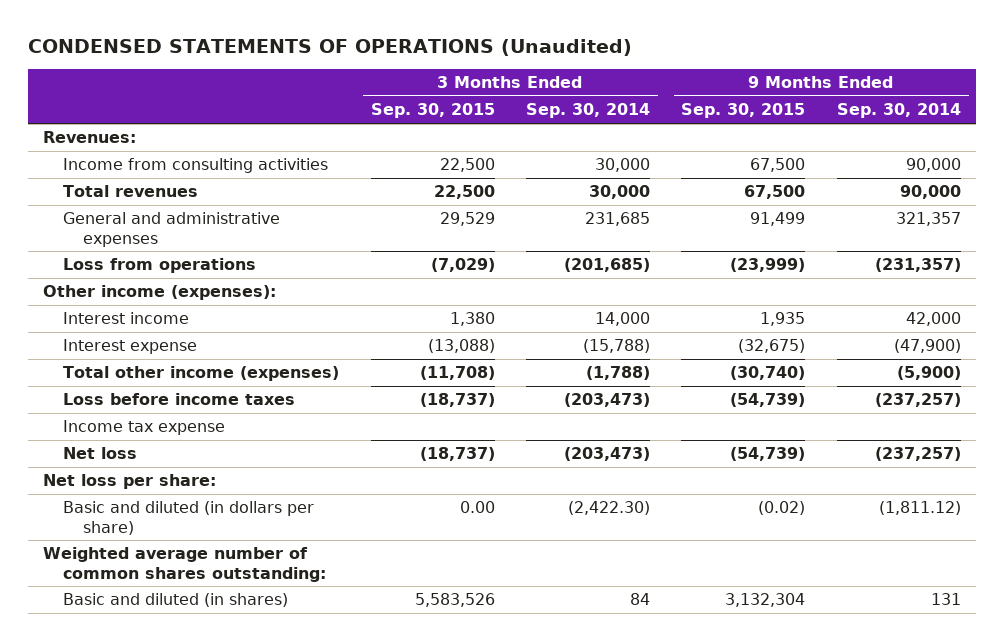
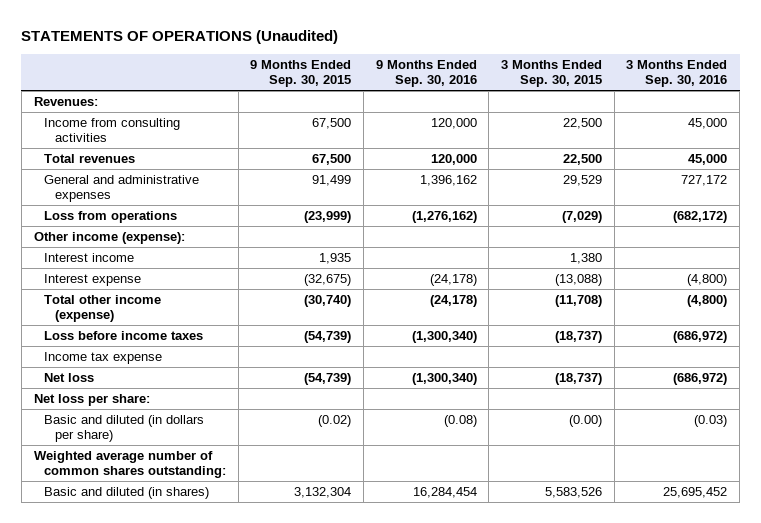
[27,38,632,56] CONDENSED STATEMENTS OF OPERATIONS (Unaudited) -> [21,30,339,45] STATEMENTS OF OPERATIONS (Unaudited)
[526,103,651,119] Sep. 30, 2014 -> none
[836,103,961,119] Sep. 30, 2014 -> none
none -> [375,59,477,88] 9 Months Ended Sep. 30, 2016
none -> [626,59,728,88] 3 Months Ended Sep. 30, 2016
[43,285,277,301] Other income (expenses): -> [33,231,185,244] Other income (expense):
[63,366,340,382] Total other income (expenses) -> [44,294,162,323] Total other income (expense)
[459,501,495,514] 0.00 -> [569,414,603,427] (0.00)

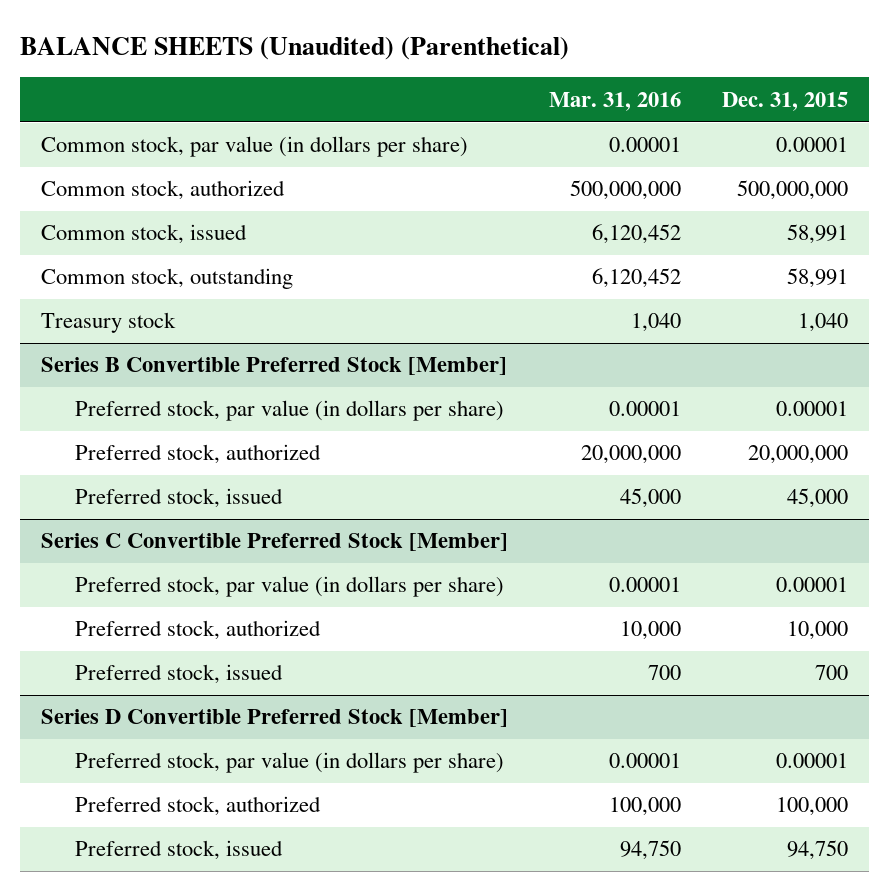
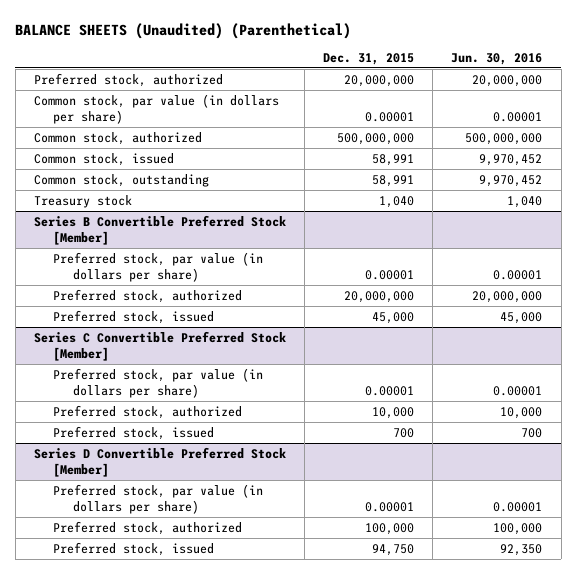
[548,91,681,111] Mar. 31, 2016 -> none
none -> [451,53,543,66] Jun. 30, 2016
none -> [33,72,223,87] Preferred stock, authorized

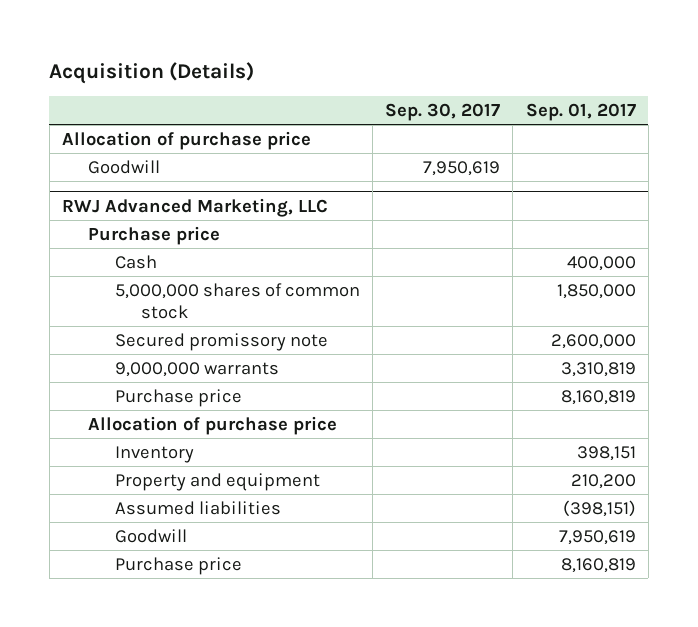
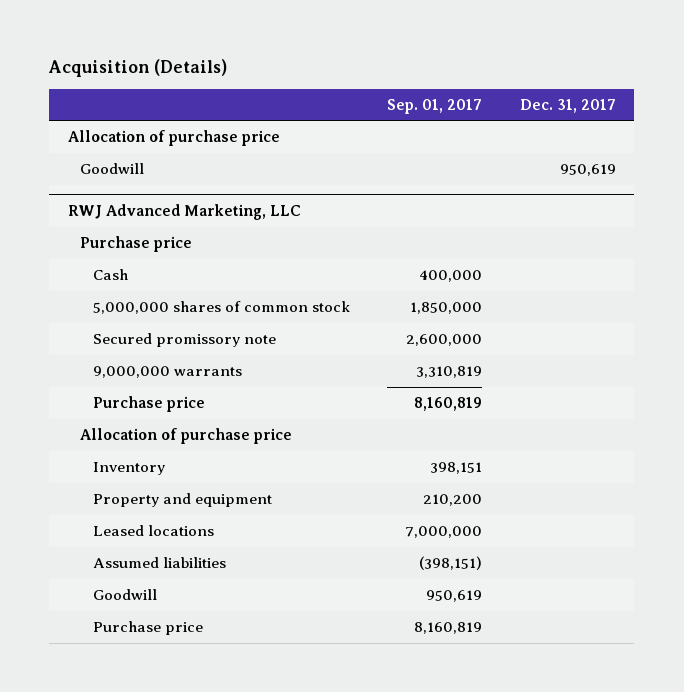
[385,103,501,122] Sep. 30, 2017 -> none
none -> [519,98,616,113] Dec. 31, 2017
none -> [92,525,214,537] Leased locations
[558,529,636,545] 7,950,619 -> [426,590,483,603] 950,619

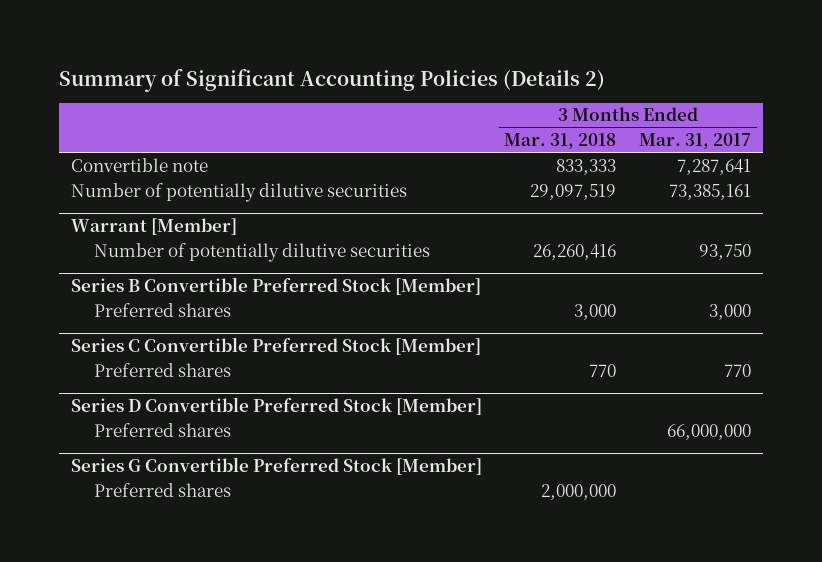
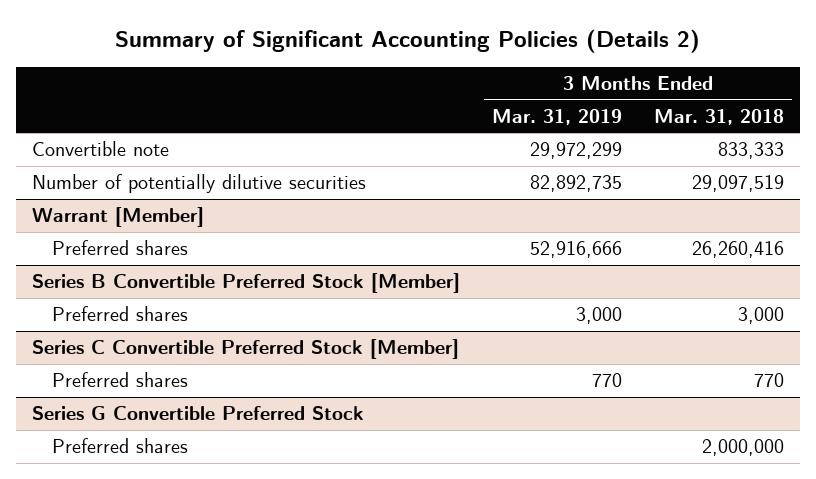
[639,133,752,150] Mar. 31, 2017 -> none
none -> [492,108,623,125] Mar. 31, 2019
[94,242,431,262] Number of potentially dilutive securities -> [51,240,188,256] Preferred shares
[70,396,482,415] Series D Convertible Preferred Stock [Member] -> none
[94,422,232,437] Preferred shares -> none
[70,456,482,475] Series G Convertible Preferred Stock [Member] -> [31,406,364,421] Series G Convertible Preferred Stock

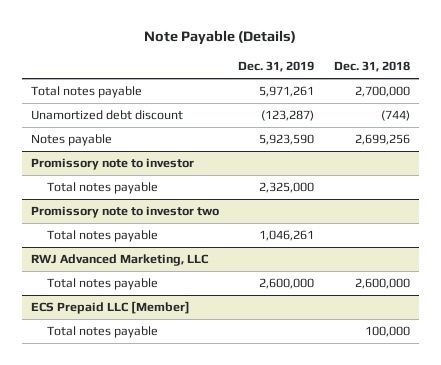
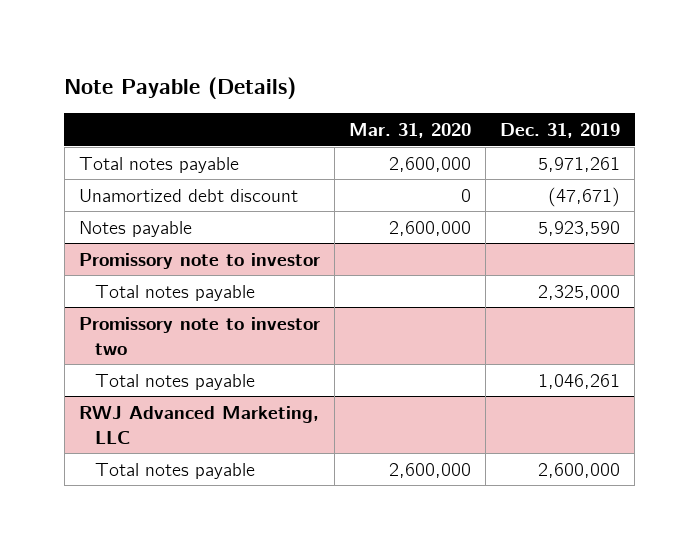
[333,61,410,73] Dec. 31, 2018 -> none
none -> [348,123,471,139] Mar. 31, 2020
[261,110,315,122] (123,287) -> [548,186,621,207] (47,671)
[31,301,191,315] ECS Prepaid LLC [Member] -> none
[47,326,159,339] Total notes payable -> none

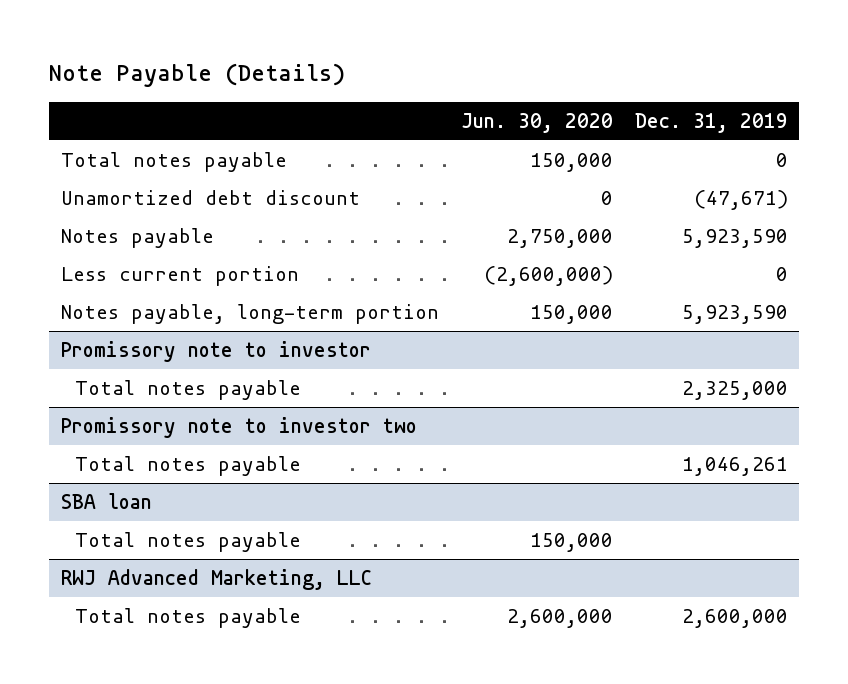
[348,123,471,139] Mar. 31, 2020 -> none
none -> [460,112,613,133] Jun. 30, 2020
[538,156,621,172] 5,971,261 -> [775,152,788,167] 0
none -> [60,265,299,286] Less current portion
none -> [60,303,439,324] Notes payable, long-term portion
none -> [60,492,152,509] SBA loan
none -> [74,531,301,552] Total notes payable

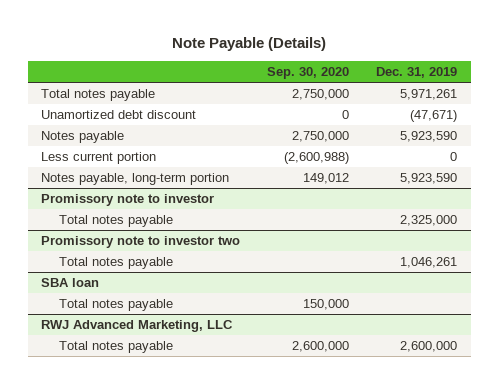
[460,112,613,133] Jun. 30, 2020 -> none
none -> [267,66,350,79] Sep. 30, 2020
[775,152,788,167] 0 -> [400,89,458,101] 5,971,261

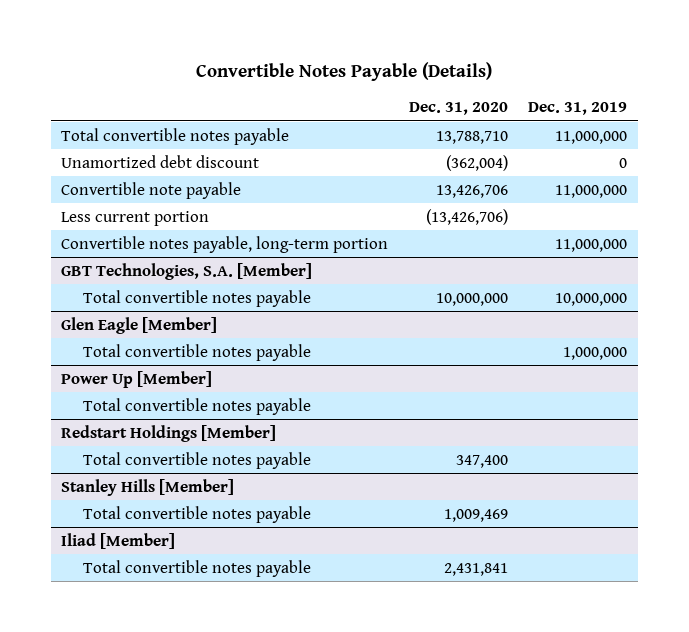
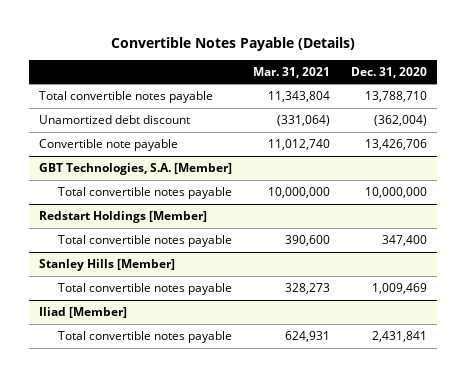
[528,102,628,116] Dec. 31, 2019 -> none
none -> [252,66,330,78] Mar. 31, 2021
[61,210,210,226] Less current portion -> none
[61,235,389,253] Convertible notes payable, long-term portion -> none
[61,316,218,334] Glen Eagle [Member] -> none
[83,343,312,361] Total convertible notes payable -> none
[61,370,213,388] Power Up [Member] -> none
[83,397,312,415] Total convertible notes payable -> none

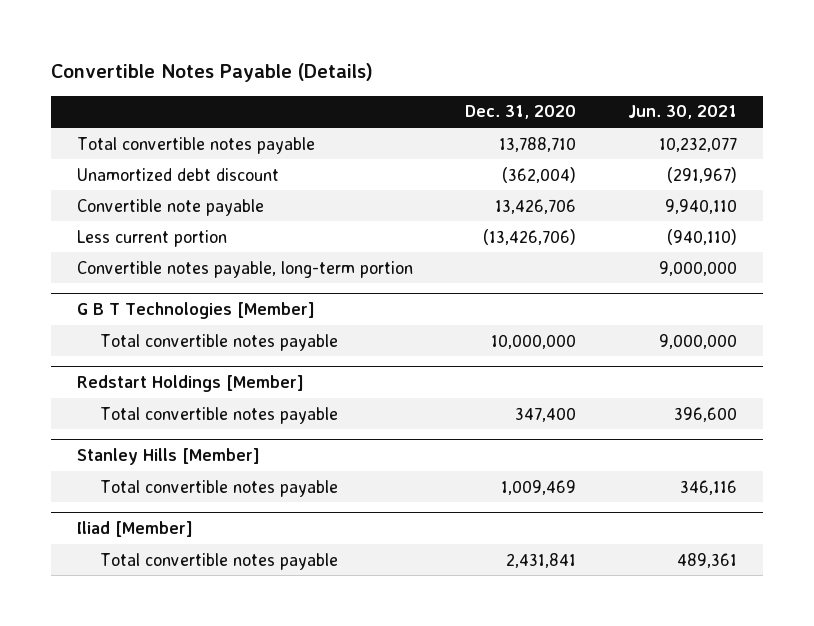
[252,66,330,78] Mar. 31, 2021 -> none
none -> [627,105,737,120] Jun. 30, 2021
none -> [77,229,228,247] Less current portion
none -> [77,260,414,278] Convertible notes payable, long-term portion
[39,163,233,176] GBT Technologies, S.A. [Member] -> [77,301,316,319] G B T Technologies [Member]

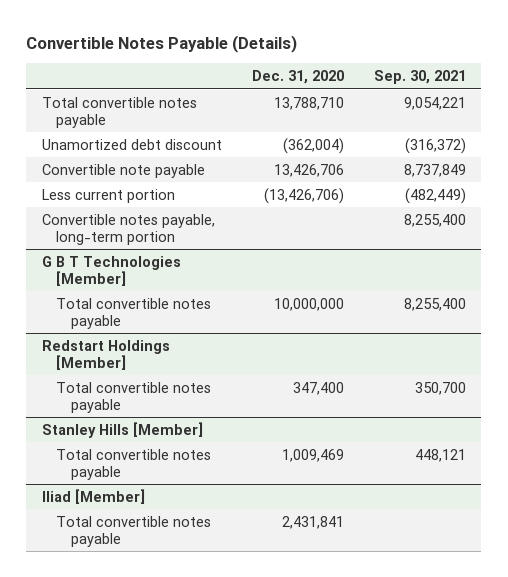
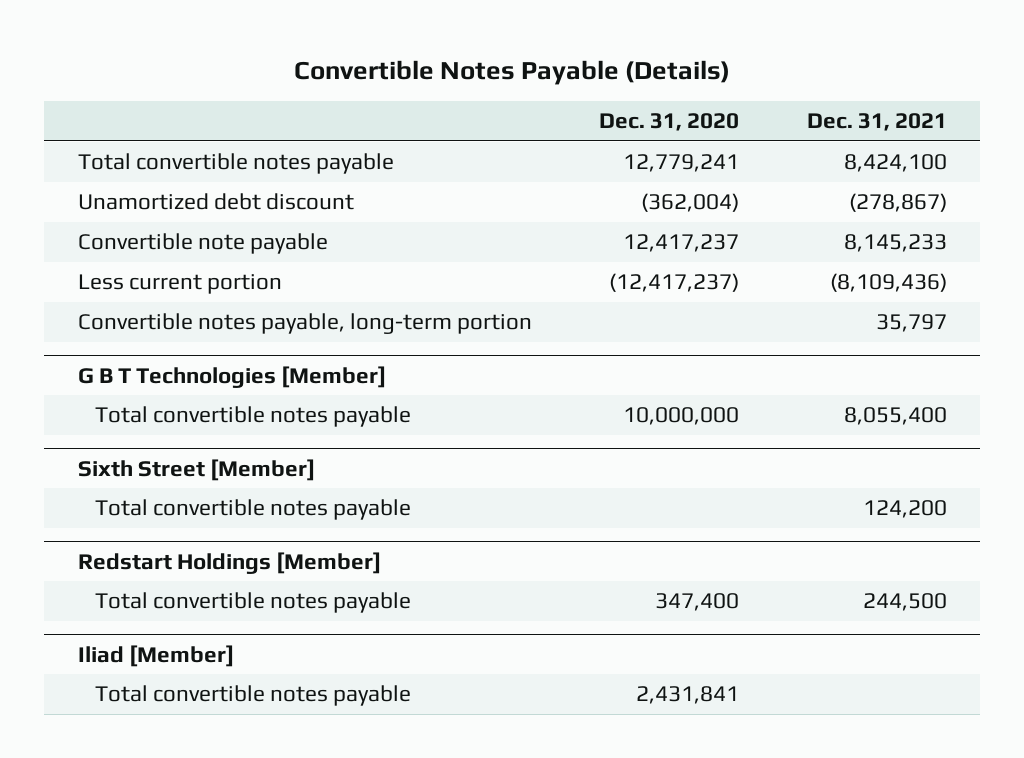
[374,70,467,85] Sep. 30, 2021 -> none
none -> [806,113,947,132] Dec. 31, 2021
[273,96,344,110] 13,788,710 -> [623,154,740,173] 12,779,241
[273,163,344,177] 13,426,706 -> [623,234,740,253] 12,417,237
[263,187,344,204] (13,426,706) -> [609,273,740,293] (12,417,237)
none -> [77,458,315,481] Sixth Street [Member]
none -> [95,499,412,521] Total convertible notes payable
[41,421,203,438] Stanley Hills [Member] -> none
[56,448,212,480] Total convertible notes payable -> none

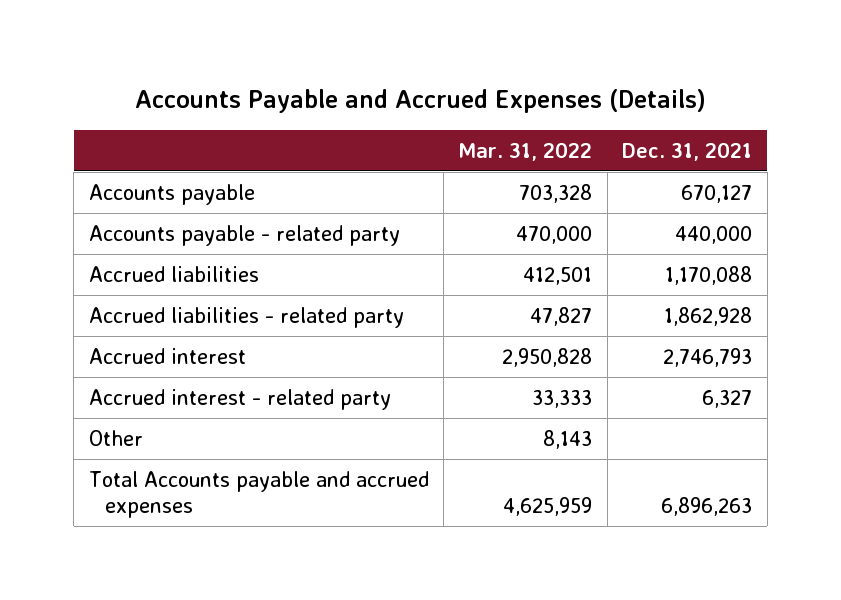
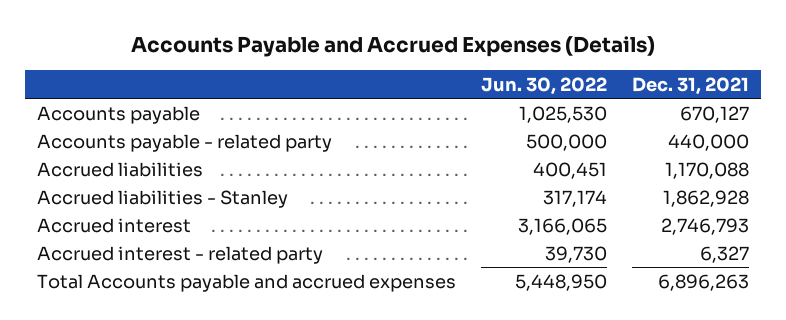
[458,141,593,161] Mar. 31, 2022 -> none
none -> [480,76,607,95] Jun. 30, 2022
[88,306,404,328] Accrued liabilities - related party -> [37,189,289,208] Accrued liabilities - Stanley
[88,429,143,446] Other -> none

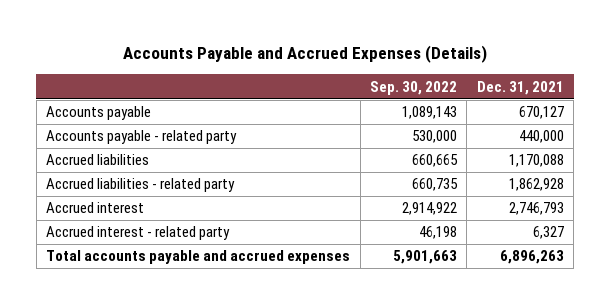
[480,76,607,95] Jun. 30, 2022 -> none
none -> [370,80,458,95] Sep. 30, 2022
[37,189,289,208] Accrued liabilities - Stanley -> [46,178,236,193] Accrued liabilities - related party
[37,273,457,292] Total Accounts payable and accrued expenses -> [46,250,351,265] Total accounts payable and accrued expenses

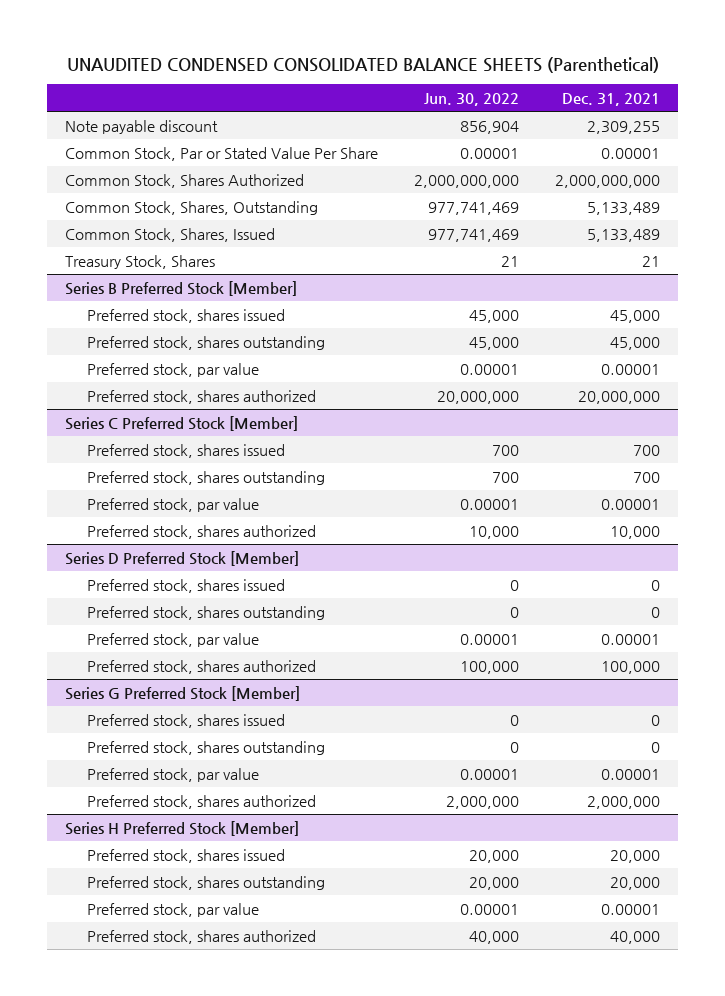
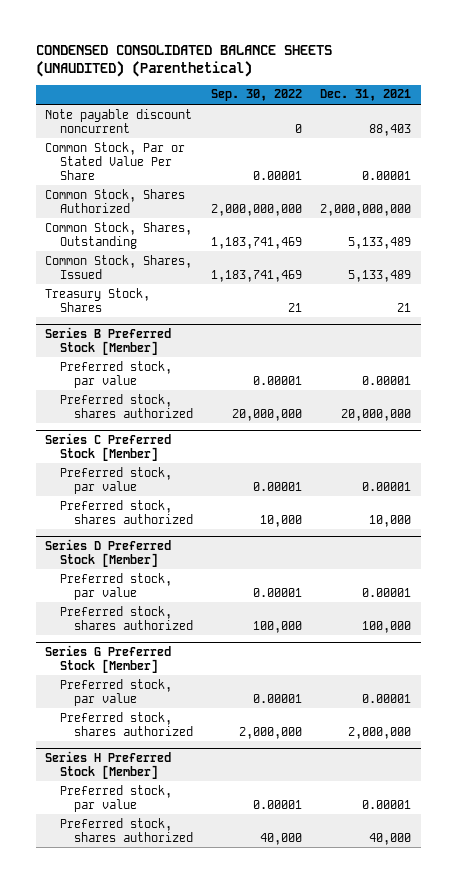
[66,56,659,73] UNAUDITED CONDENSED CONSOLIDATED BALANCE SHEETS (Parenthetical) -> [36,44,333,77] CONDENSED CONSOLIDATED BALANCE SHEETS (UNAUDITED) (Parenthetical)
[424,92,520,106] Jun. 30, 2022 -> none
none -> [211,89,303,102] Sep. 30, 2022
[65,119,219,134] Note payable discount -> [45,108,193,133] Note payable discount noncurrent
[586,120,660,134] 2,309,255 -> [369,123,412,136] 88,403
[86,308,285,323] Preferred stock, shares issued -> none
[86,335,325,350] Preferred stock, shares outstanding -> none
[86,443,285,458] Preferred stock, shares issued -> none
[86,470,325,485] Preferred stock, shares outstanding -> none
[86,578,285,593] Preferred stock, shares issued -> none
[86,605,325,620] Preferred stock, shares outstanding -> none
[86,713,285,728] Preferred stock, shares issued -> none
[86,740,325,755] Preferred stock, shares outstanding -> none
[86,848,285,863] Preferred stock, shares issued -> none
[86,875,325,890] Preferred stock, shares outstanding -> none

